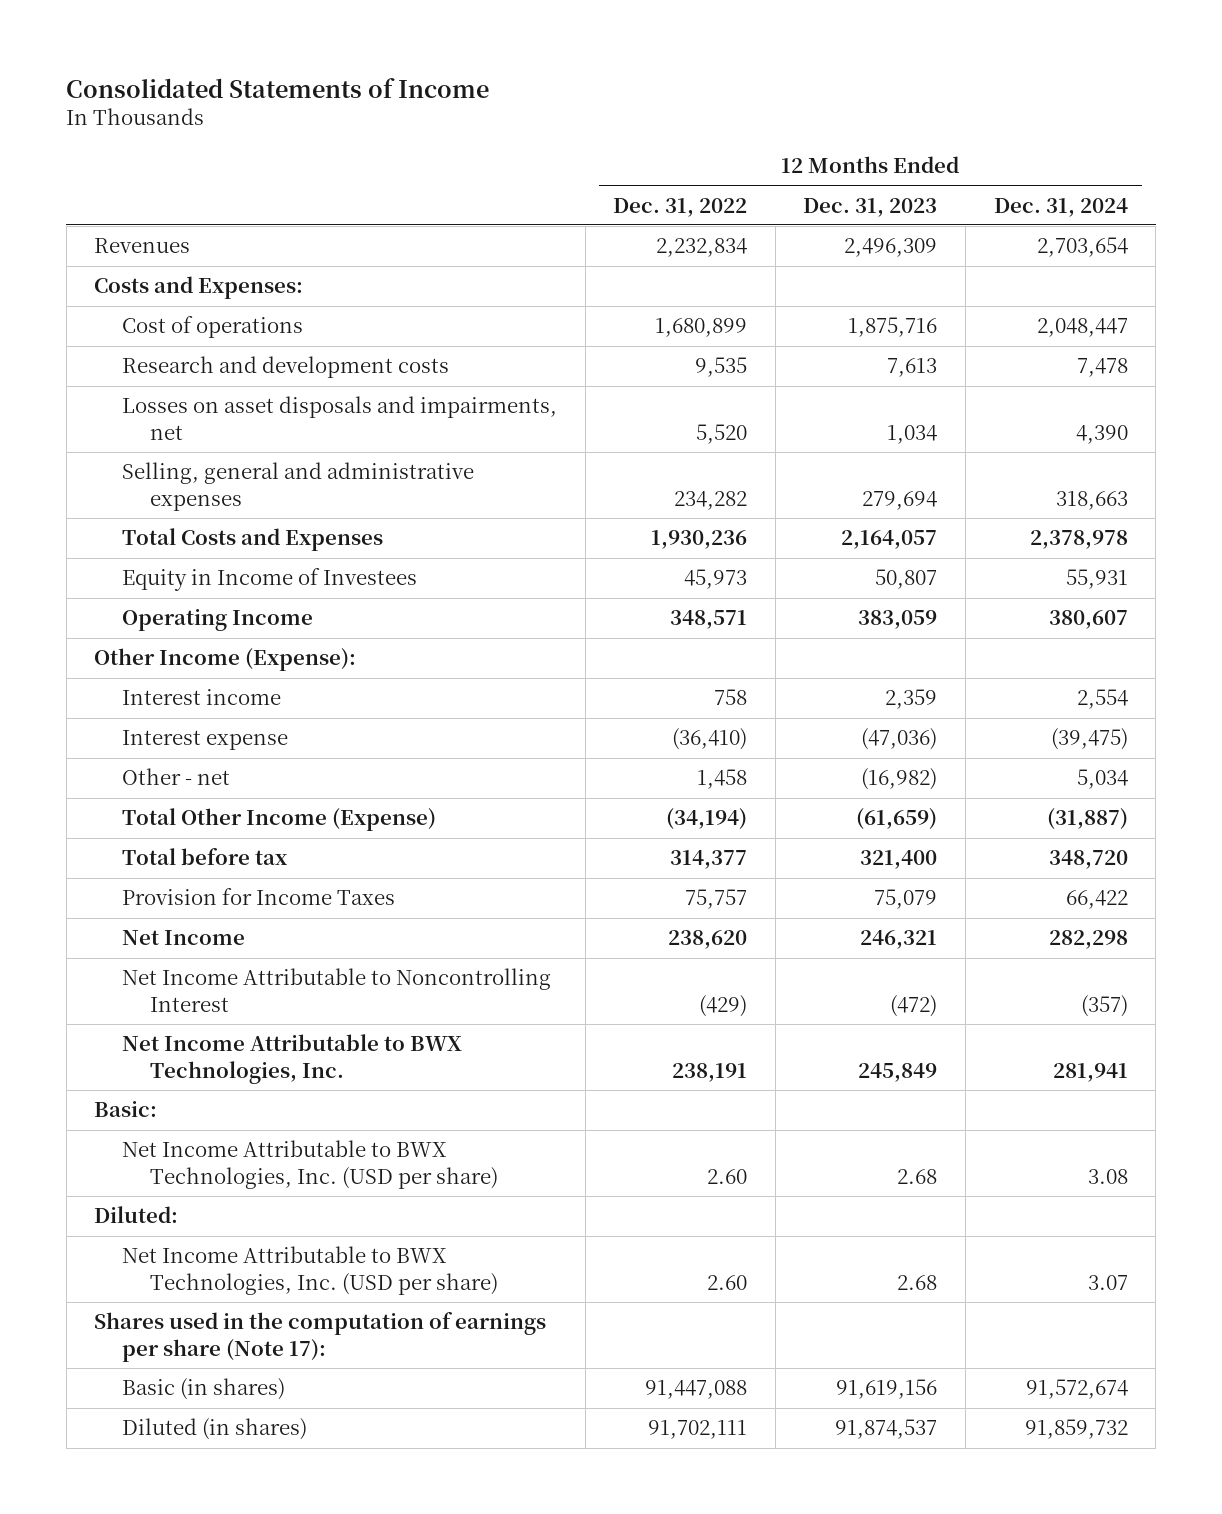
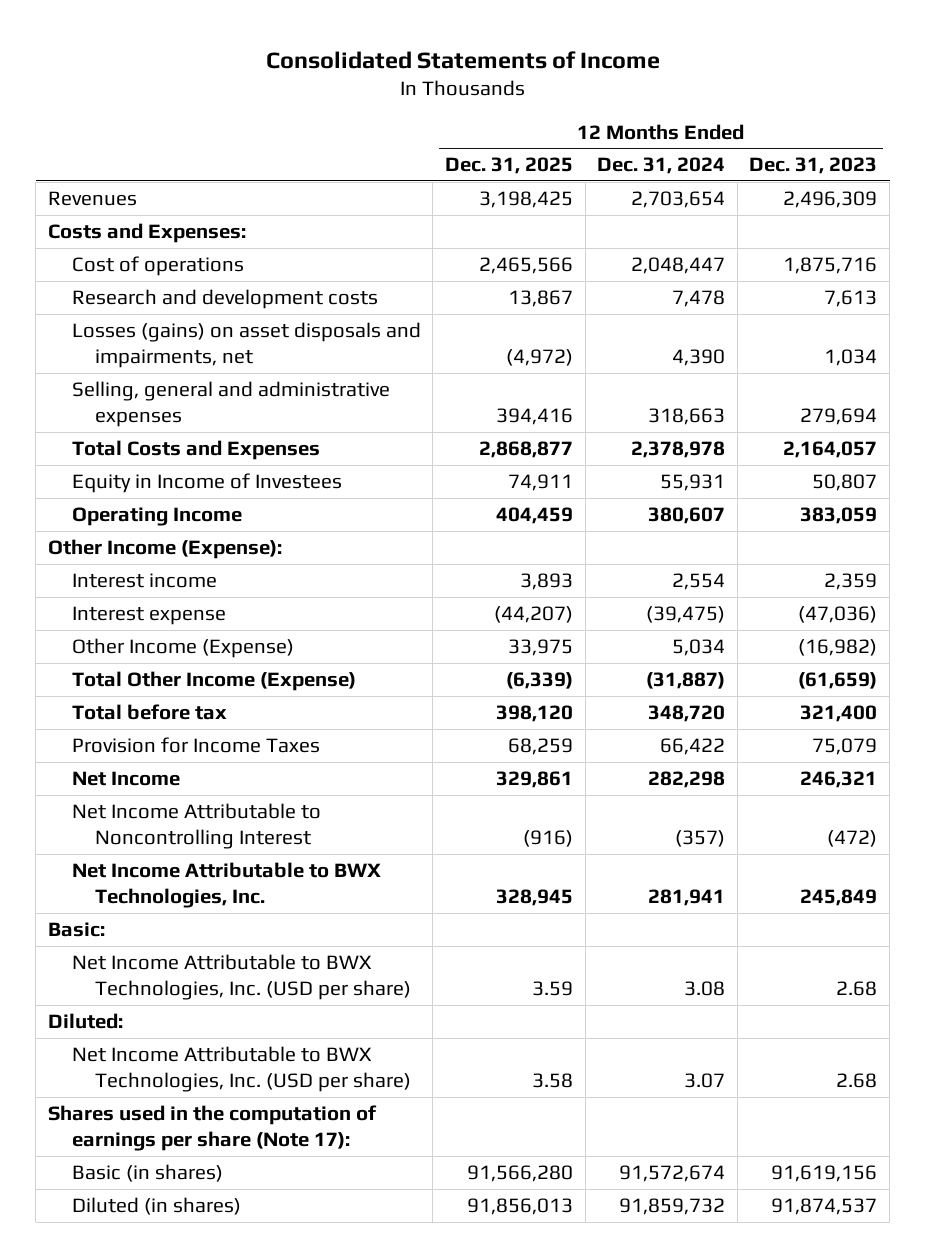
[613,197,748,217] Dec. 31, 2022 -> none
none -> [444,157,573,175] Dec. 31, 2025
[122,396,558,440] Losses on asset disposals and impairments, net -> [71,321,421,369] Losses (gains) on asset disposals and impairments, net
[122,768,231,786] Other - net -> [71,637,294,658] Other Income (Expense)

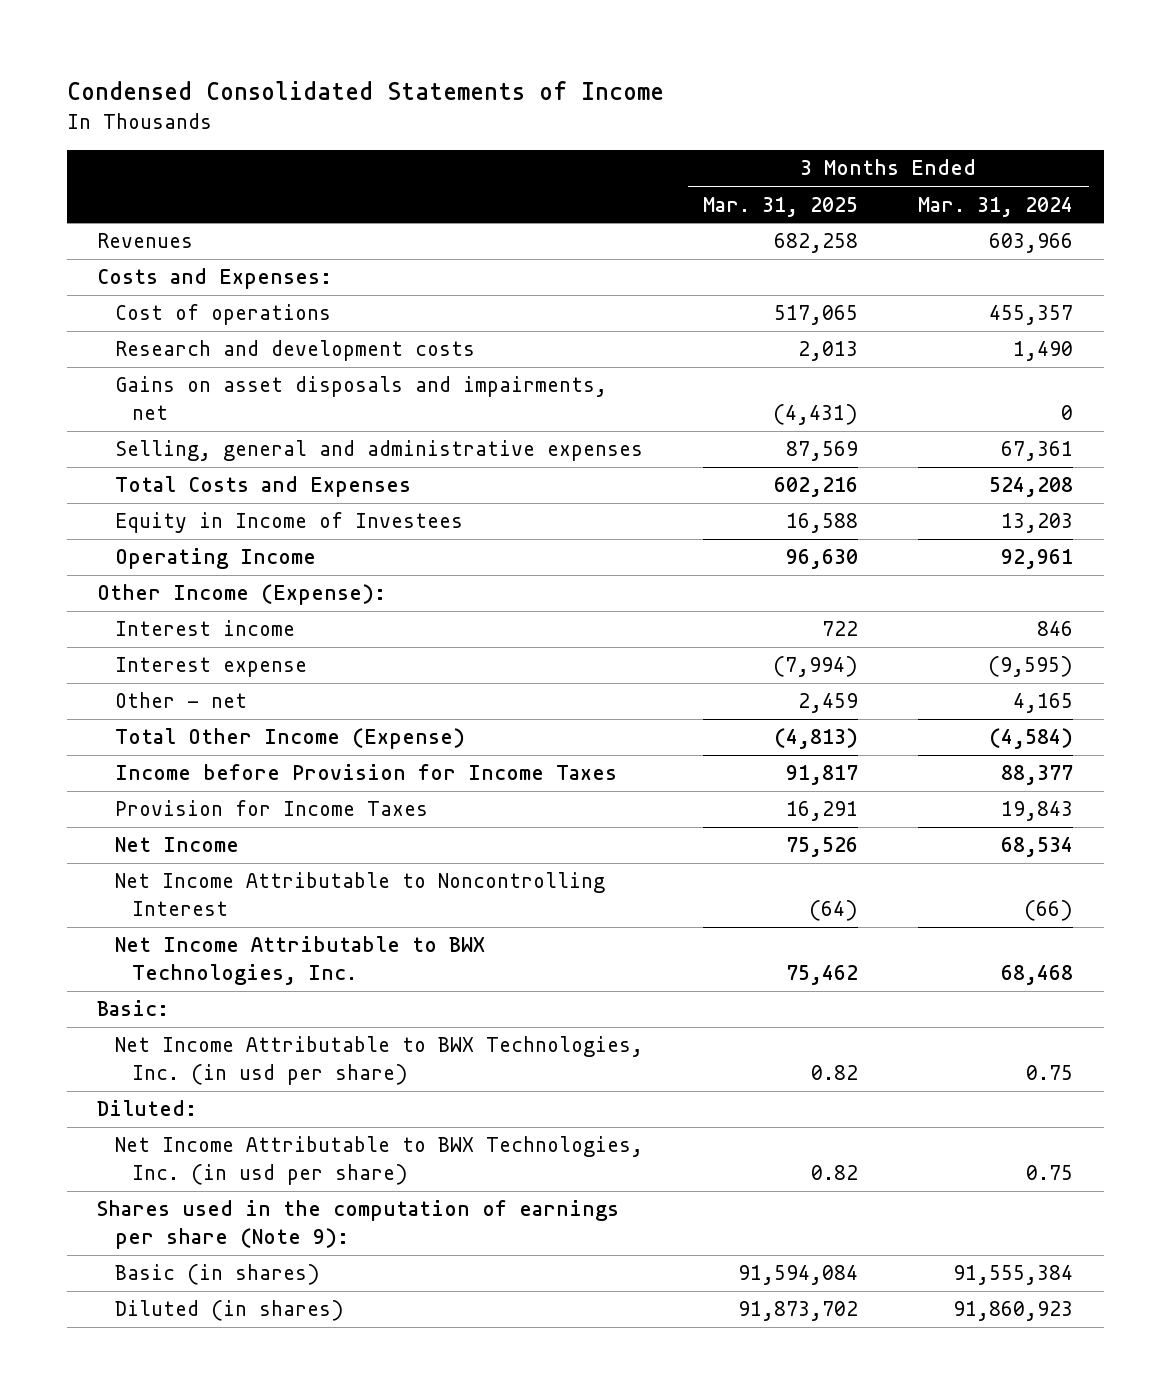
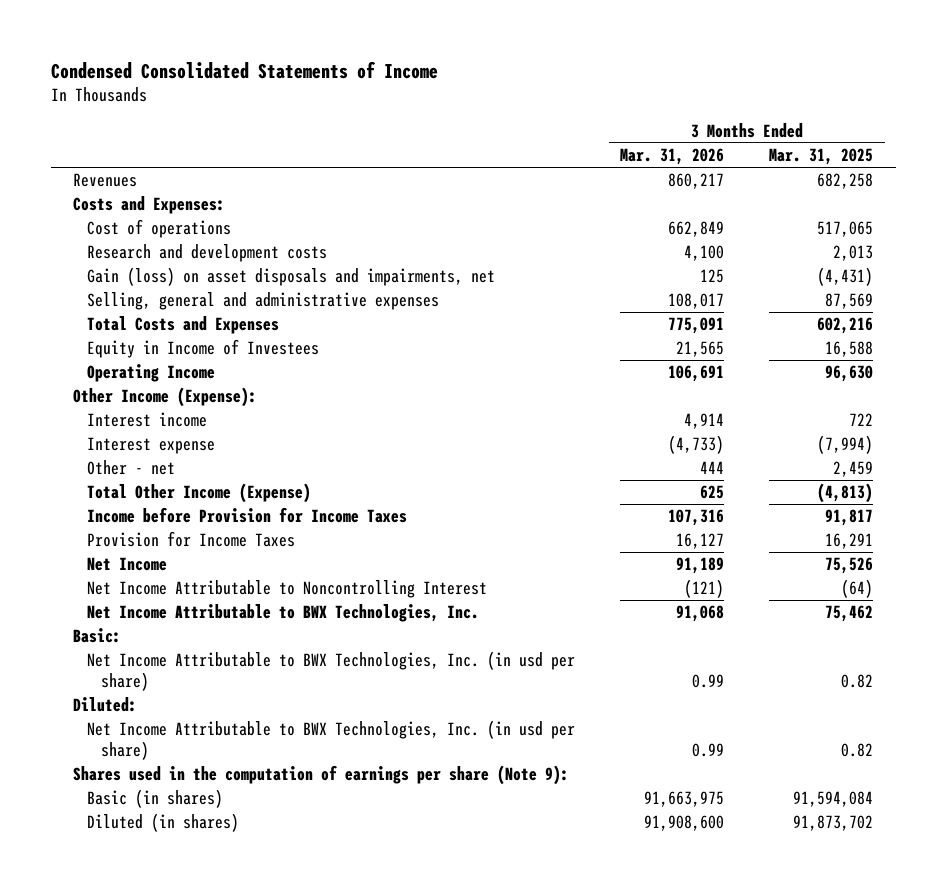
[918,196,1074,217] Mar. 31, 2024 -> none
none -> [620,148,725,166] Mar. 31, 2026
[114,376,607,420] Gains on asset disposals and impairments, net -> [87,267,496,287] Gain (loss) on asset disposals and impairments, net

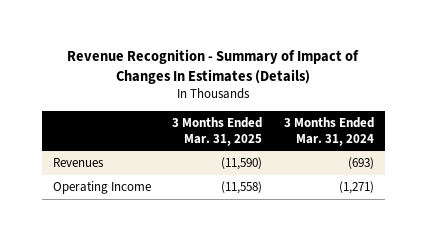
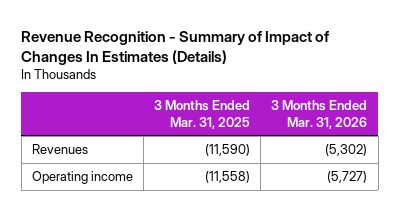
[284,117,375,146] 3 Months Ended Mar. 31, 2024 -> none
none -> [271,100,368,129] 3 Months Ended Mar. 31, 2026
[52,181,151,195] Operating Income -> [32,171,134,185] Operating income

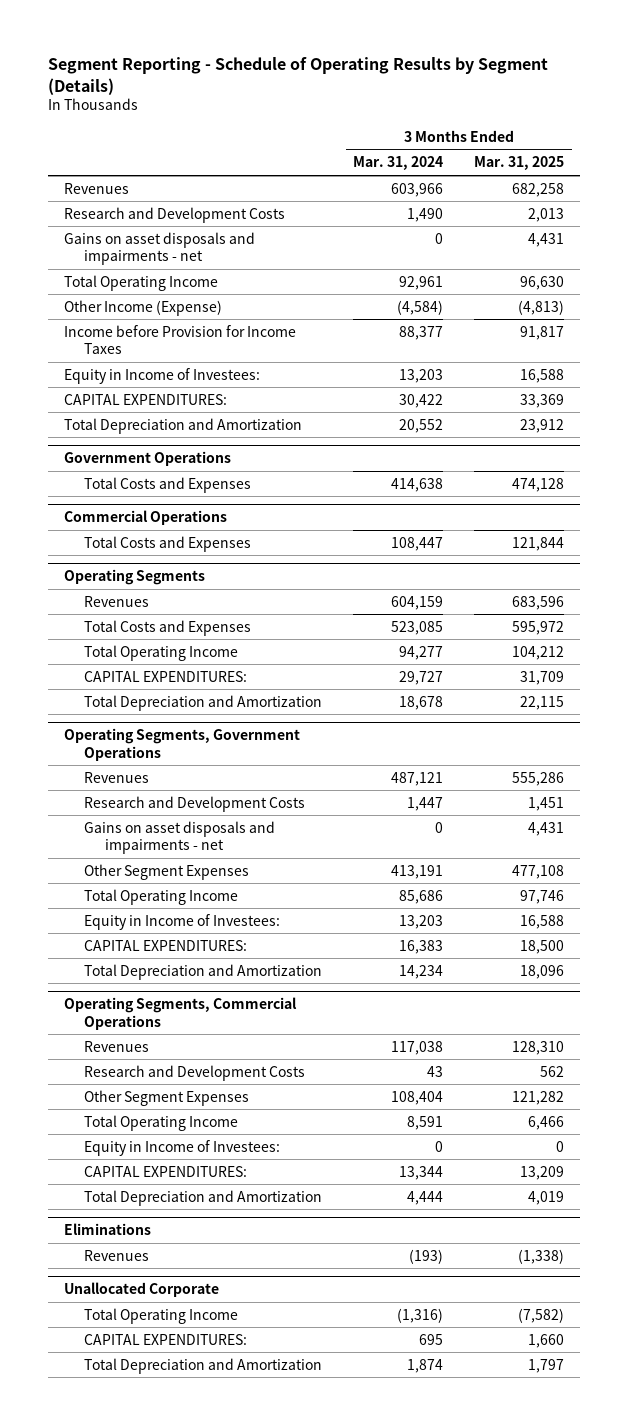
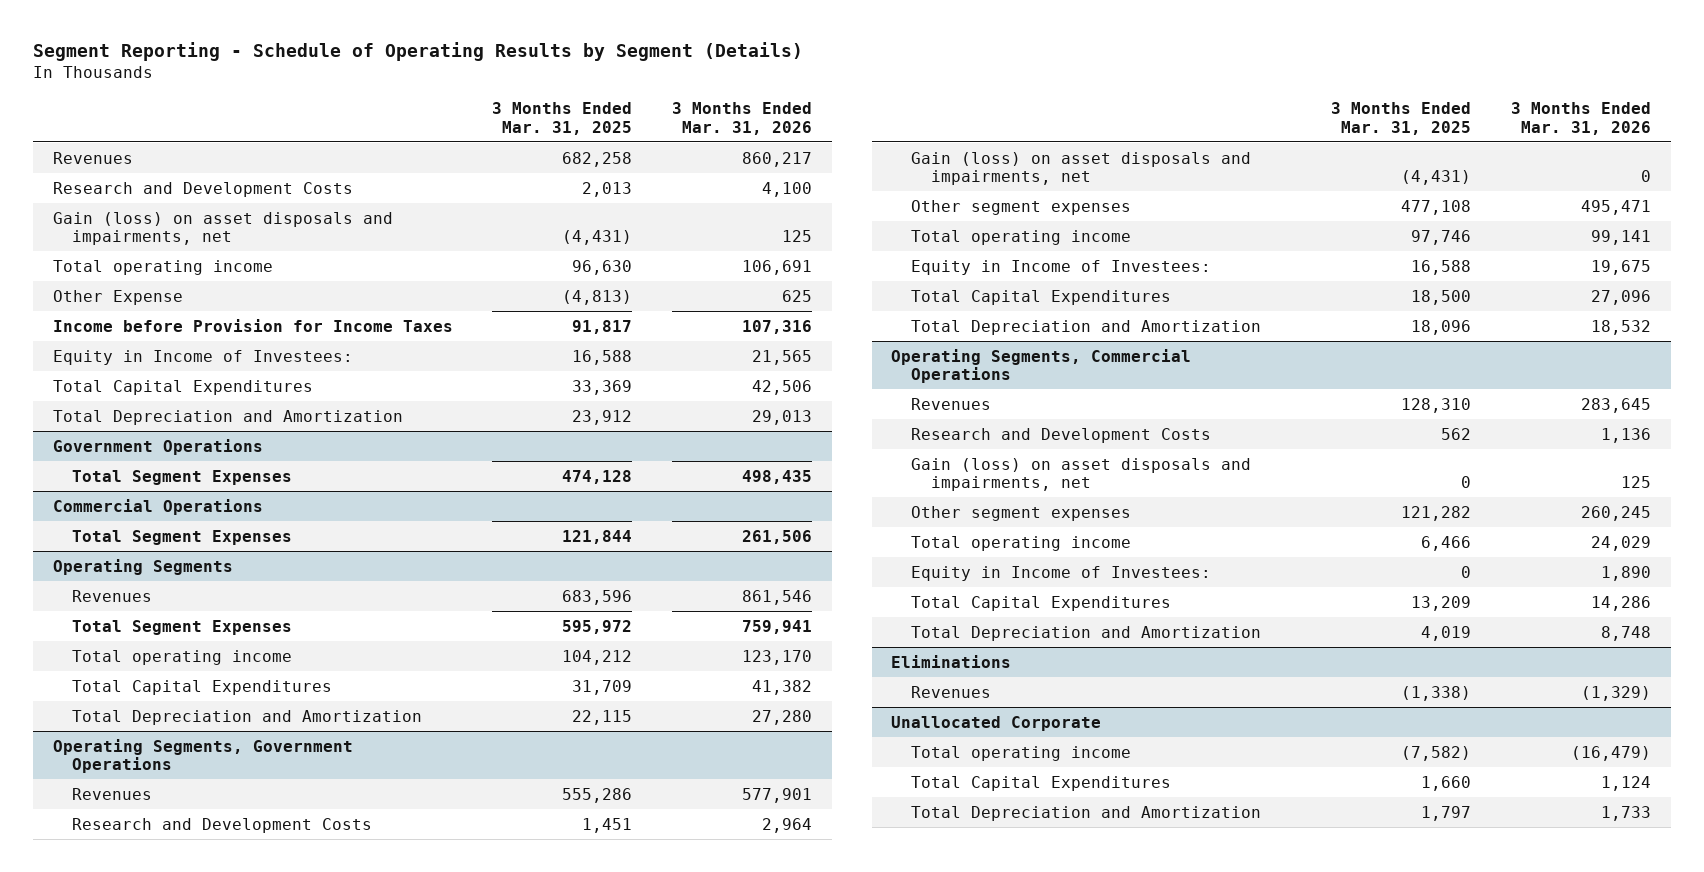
[353,156,444,171] Mar. 31, 2024 -> none
none -> [672,102,813,135] 3 Months Ended Mar. 31, 2026
[63,231,255,266] Gains on asset disposals and impairments - net -> [52,211,393,245] Gain (loss) on asset disposals and impairments, net
[528,232,565,247] 4,431 -> [562,229,633,245] (4,431)
[63,274,218,291] Total Operating Income -> [52,259,273,275] Total operating income
[63,299,222,316] Other Income (Expense) -> [52,289,183,305] Other Expense
[63,393,227,405] CAPITAL EXPENDITURES: -> [52,379,313,395] Total Capital Expenditures
[84,476,252,493] Total Costs and Expenses -> [72,469,293,485] Total Segment Expenses
[84,535,252,552] Total Costs and Expenses -> [72,529,293,545] Total Segment Expenses
[84,619,252,636] Total Costs and Expenses -> [72,619,293,635] Total Segment Expenses
[84,644,239,661] Total Operating Income -> [72,649,293,665] Total operating income
[84,670,248,682] CAPITAL EXPENDITURES: -> [72,679,333,695] Total Capital Expenditures
[84,820,276,855] Gains on asset disposals and impairments - net -> [911,151,1252,185] Gain (loss) on asset disposals and impairments, net
[528,821,565,836] 4,431 -> [1401,169,1472,185] (4,431)
[84,863,250,880] Other Segment Expenses -> [911,199,1132,215] Other segment expenses
[84,888,239,905] Total Operating Income -> [911,229,1132,245] Total operating income
[84,939,248,951] CAPITAL EXPENDITURES: -> [911,289,1172,305] Total Capital Expenditures
none -> [911,457,1252,491] Gain (loss) on asset disposals and impairments, net
[84,1089,250,1106] Other Segment Expenses -> [911,505,1132,521] Other segment expenses
[84,1114,239,1131] Total Operating Income -> [911,535,1132,551] Total operating income
[84,1165,248,1177] CAPITAL EXPENDITURES: -> [911,595,1172,611] Total Capital Expenditures
[84,1307,239,1324] Total Operating Income -> [911,745,1132,761] Total operating income
[84,1333,248,1345] CAPITAL EXPENDITURES: -> [911,775,1172,791] Total Capital Expenditures

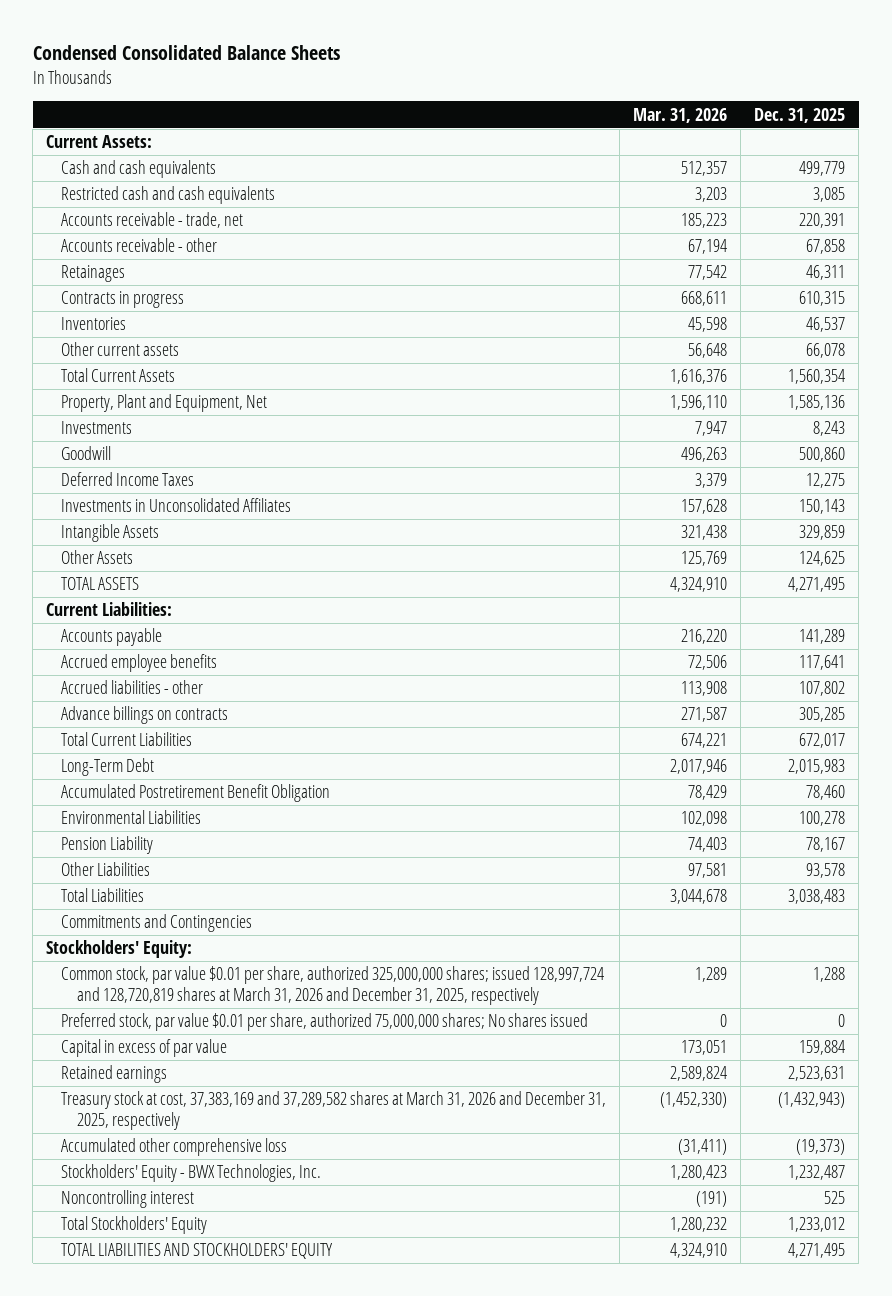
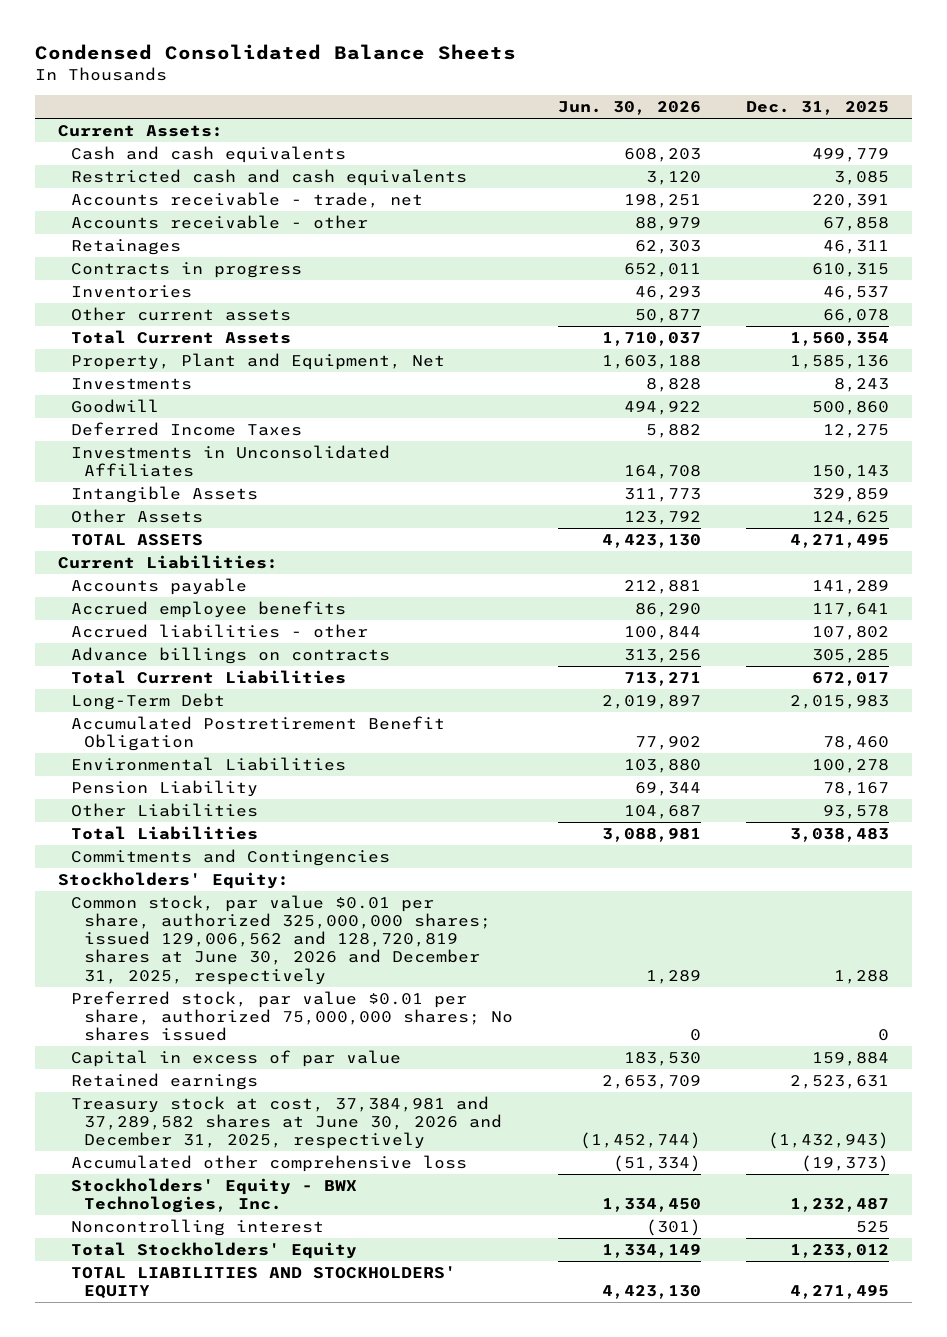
[633,107,728,123] Mar. 31, 2026 -> none
none -> [557,101,701,116] Jun. 30, 2026
[61,966,605,1005] Common stock, par value $0.01 per share, authorized 325,000,000 shares; issued 128,997,724 and 128,720,819 shares at March 31, 2026 and December 31, 2025, respectively -> [70,894,491,985] Common stock, par value $0.01 per share, authorized 325,000,000 shares; issued 129,006,562 and 128,720,819 shares at June 30, 2026 and December 31, 2025, respectively
[61,1091,607,1130] Treasury stock at cost, 37,383,169 and 37,289,582 shares at March 31, 2026 and December 31, 2025, respectively -> [70,1095,502,1150] Treasury stock at cost, 37,384,981 and 37,289,582 shares at June 30, 2026 and December 31, 2025, respectively

